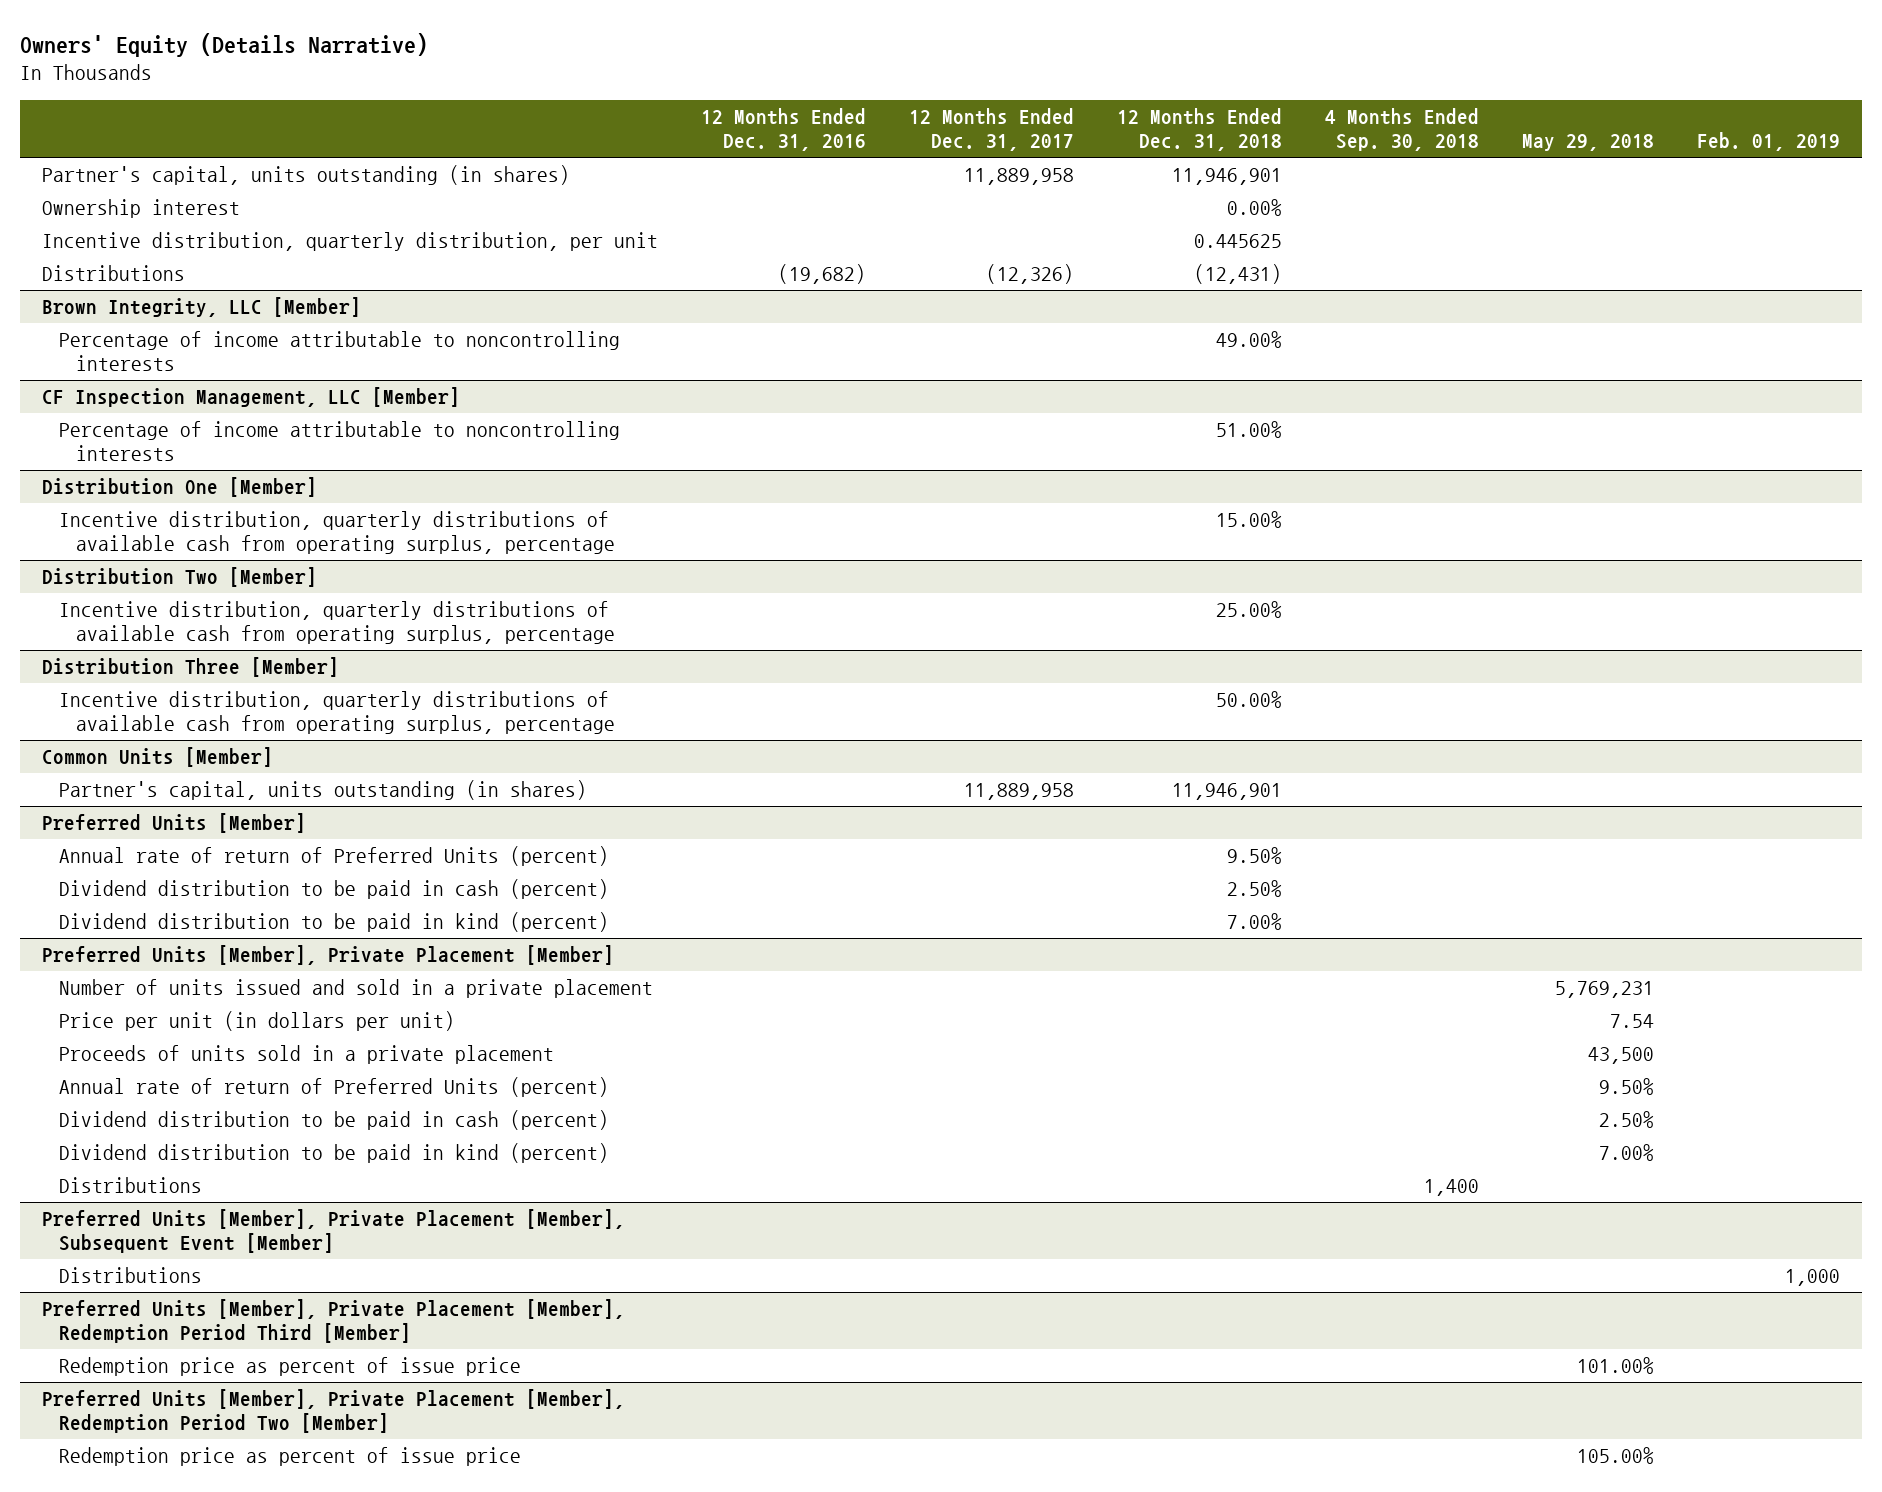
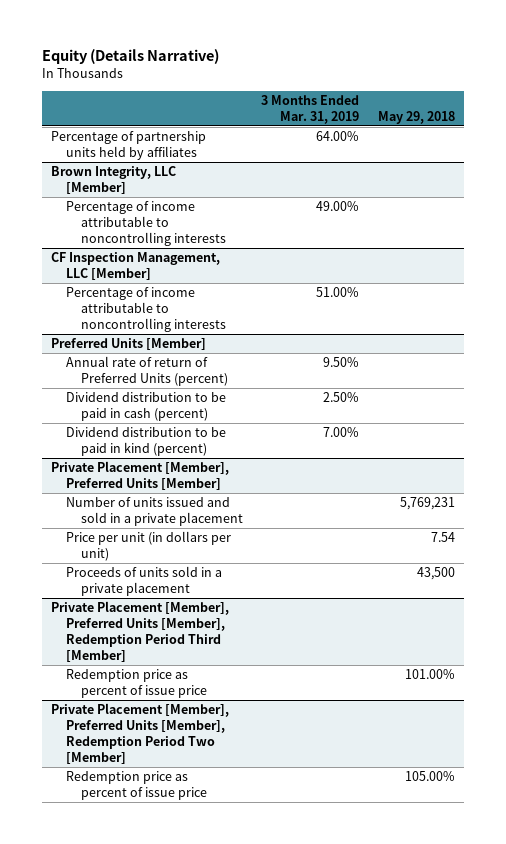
[20,32,429,57] Owners' Equity (Details Narrative) -> [41,49,219,65] Equity (Details Narrative)
[701,107,867,152] 12 Months Ended Dec. 31, 2016 -> none
[909,107,1075,152] 12 Months Ended Dec. 31, 2017 -> none
[1117,107,1283,152] 12 Months Ended Dec. 31, 2018 -> none
[1325,107,1480,152] 4 Months Ended Sep. 30, 2018 -> none
[1697,132,1841,152] Feb. 01, 2019 -> none
none -> [261,95,360,124] 3 Months Ended Mar. 31, 2019
[41,164,570,185] Partner's capital, units outstanding (in shares) -> none
[41,198,240,218] Ownership interest -> none
[41,231,658,251] Incentive distribution, quarterly distribution, per unit -> none
[41,264,185,281] Distributions -> none
none -> [50,131,206,161] Percentage of partnership units held by affiliates
[41,476,317,497] Distribution One [Member] -> none
[58,510,615,555] Incentive distribution, quarterly distributions of available cash from operating surplus, percentage -> none
[41,566,317,587] Distribution Two [Member] -> none
[58,600,615,645] Incentive distribution, quarterly distributions of available cash from operating surplus, percentage -> none
[41,656,339,677] Distribution Three [Member] -> none
[58,690,615,735] Incentive distribution, quarterly distributions of available cash from operating surplus, percentage -> none
[41,746,273,767] Common Units [Member] -> none
[58,779,587,800] Partner's capital, units outstanding (in shares) -> none
[41,944,614,965] Preferred Units [Member], Private Placement [Member] -> [50,461,229,491] Private Placement [Member], Preferred Units [Member]
[58,1076,609,1097] Annual rate of return of Preferred Units (percent) -> none
[58,1109,609,1130] Dividend distribution to be paid in cash (percent) -> none
[58,1142,609,1163] Dividend distribution to be paid in kind (percent) -> none
[58,1176,202,1193] Distributions -> none
[41,1208,625,1254] Preferred Units [Member], Private Placement [Member], Subsequent Event [Member] -> none
[58,1266,202,1283] Distributions -> none
[41,1298,625,1344] Preferred Units [Member], Private Placement [Member], Redemption Period Third [Member] -> [50,601,229,662] Private Placement [Member], Preferred Units [Member], Redemption Period Third [Member]
[41,1388,625,1434] Preferred Units [Member], Private Placement [Member], Redemption Period Two [Member] -> [50,703,229,764] Private Placement [Member], Preferred Units [Member], Redemption Period Two [Member]

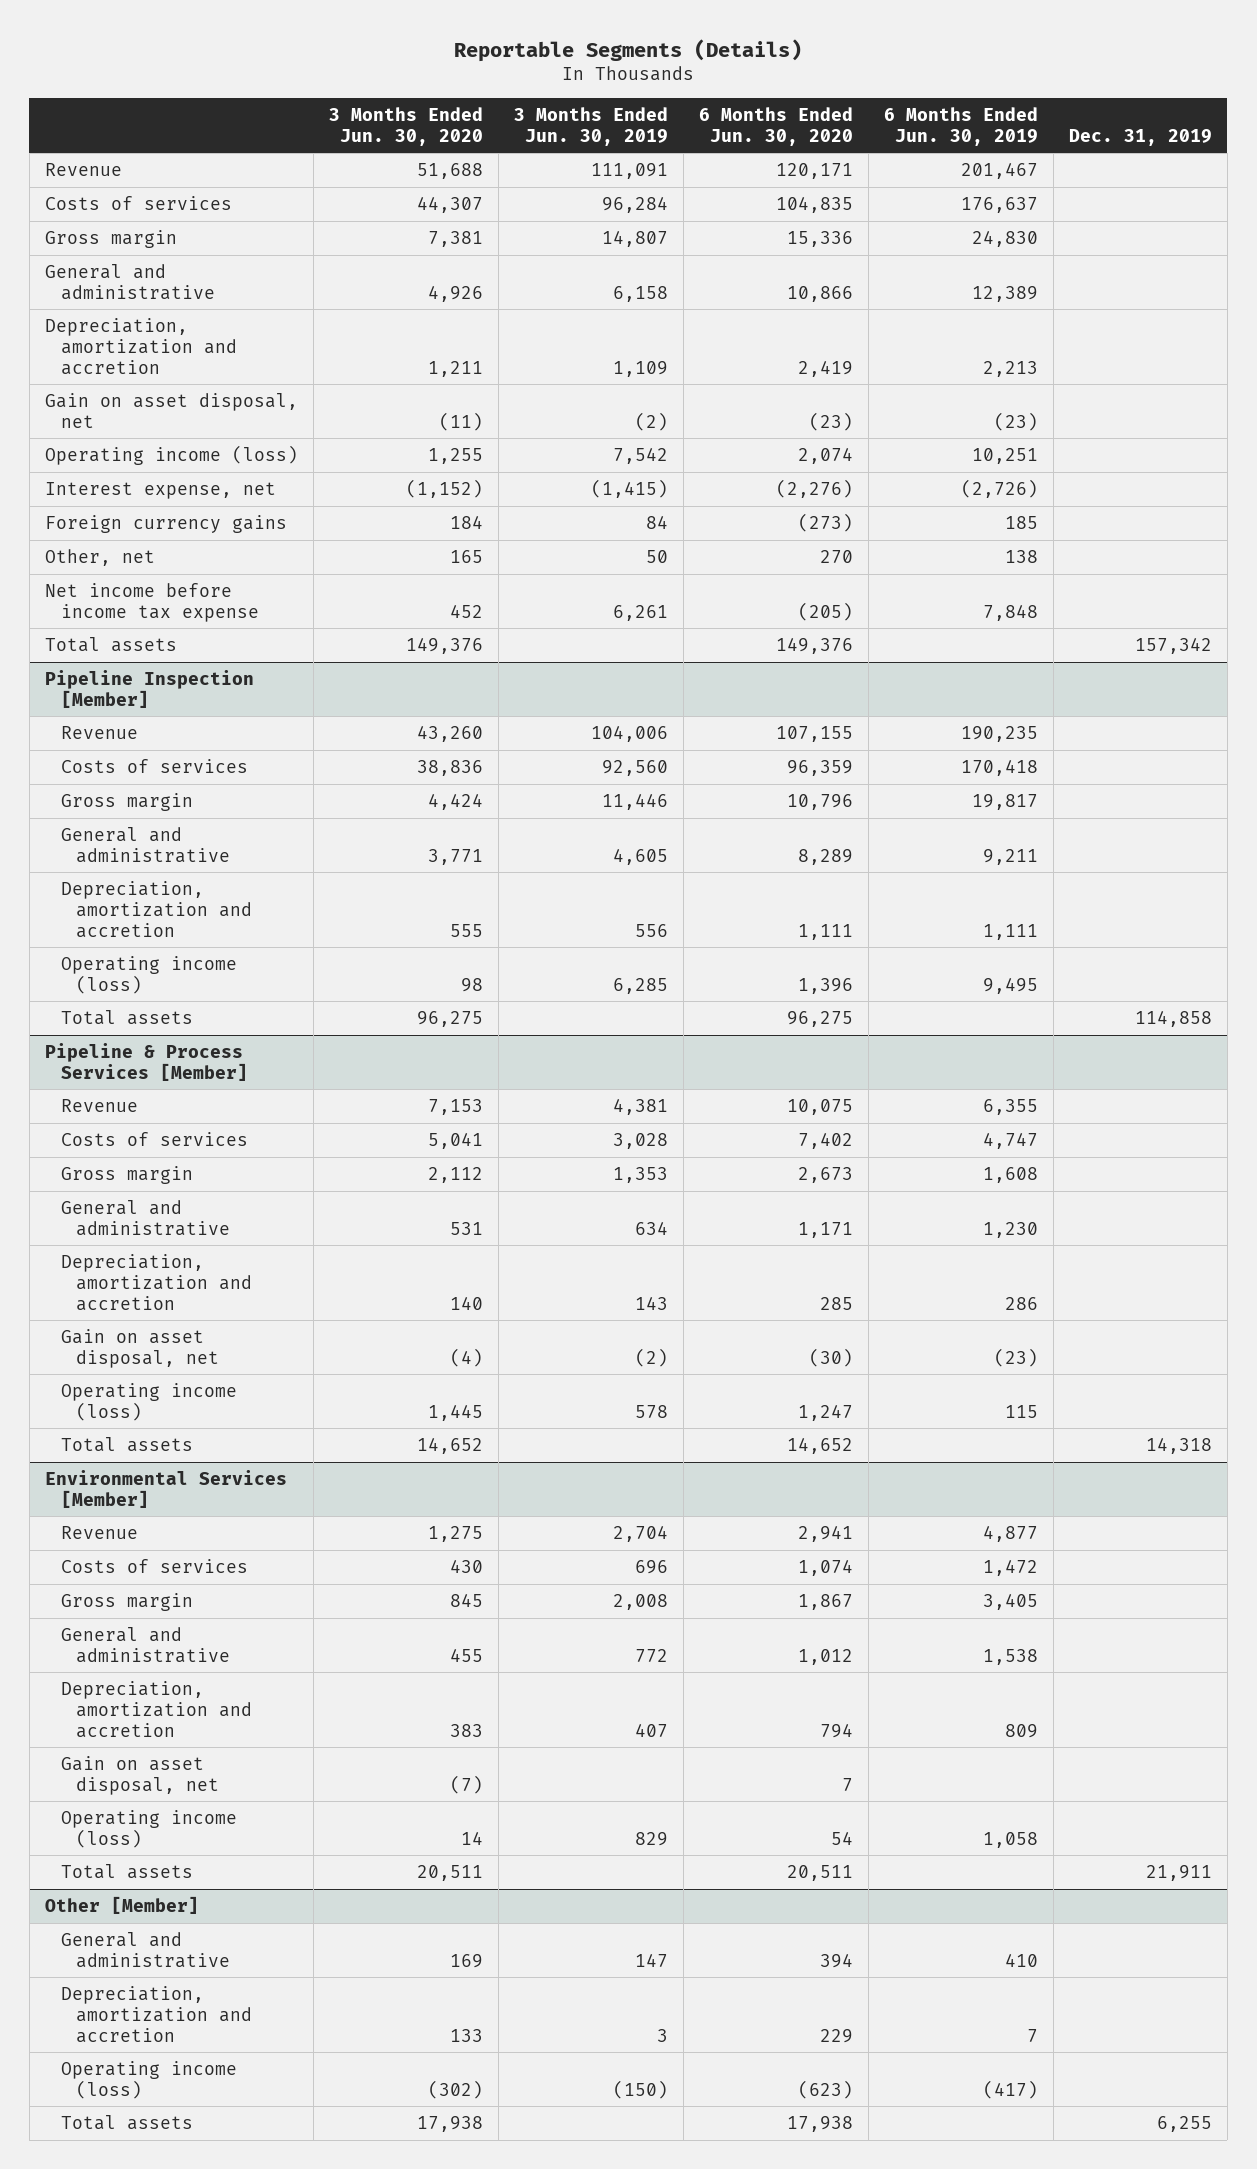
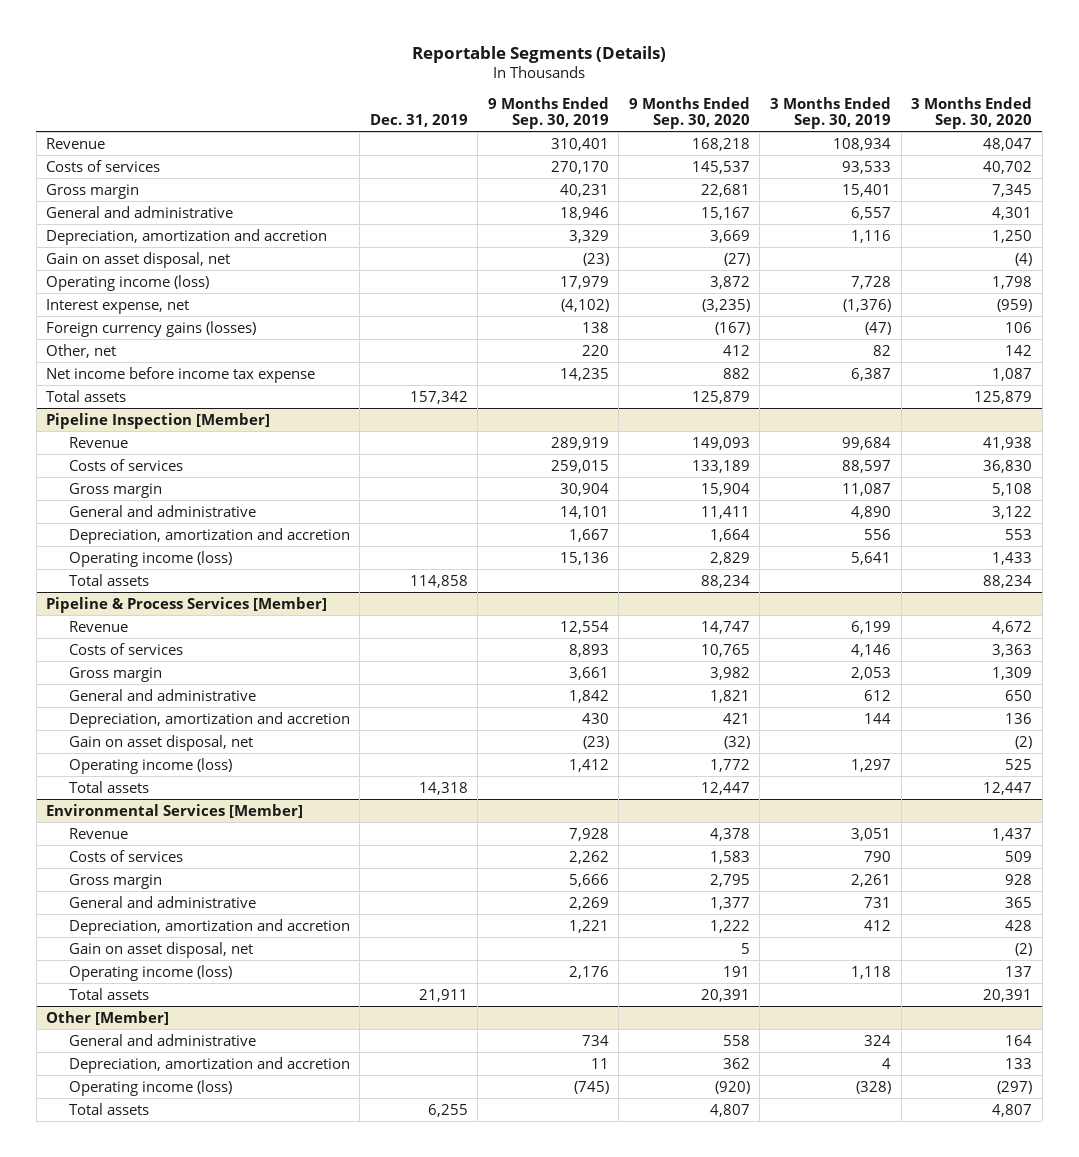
[328,106,483,146] 3 Months Ended Jun. 30, 2020 -> none
[513,106,668,146] 3 Months Ended Jun. 30, 2019 -> none
[698,106,853,146] 6 Months Ended Jun. 30, 2020 -> none
[883,106,1038,146] 6 Months Ended Jun. 30, 2019 -> none
none -> [487,96,609,130] 9 Months Ended Sep. 30, 2019
none -> [628,96,750,130] 9 Months Ended Sep. 30, 2020
none -> [770,96,892,130] 3 Months Ended Sep. 30, 2019
none -> [911,96,1033,130] 3 Months Ended Sep. 30, 2020
[44,514,287,533] Foreign currency gains -> [46,320,257,337] Foreign currency gains (losses)

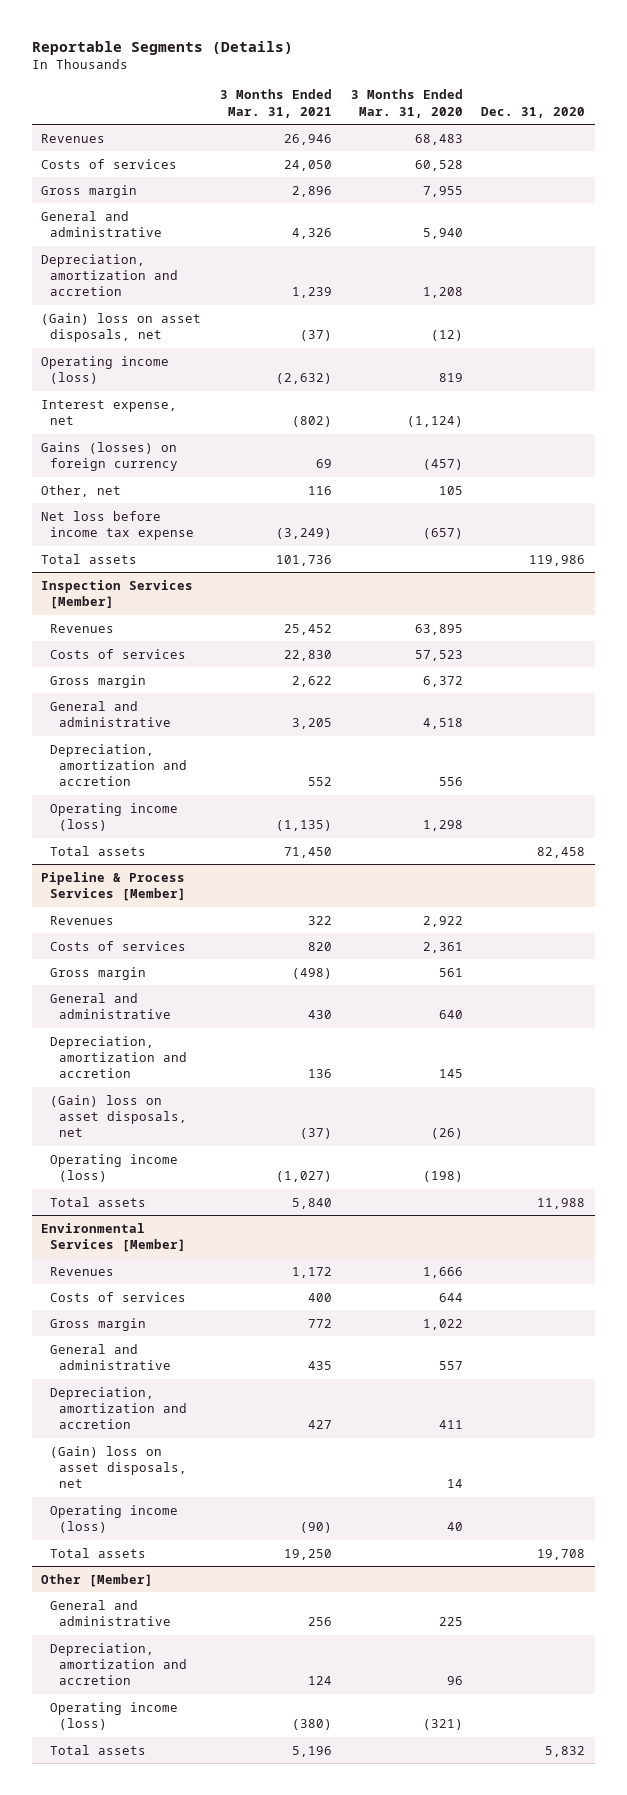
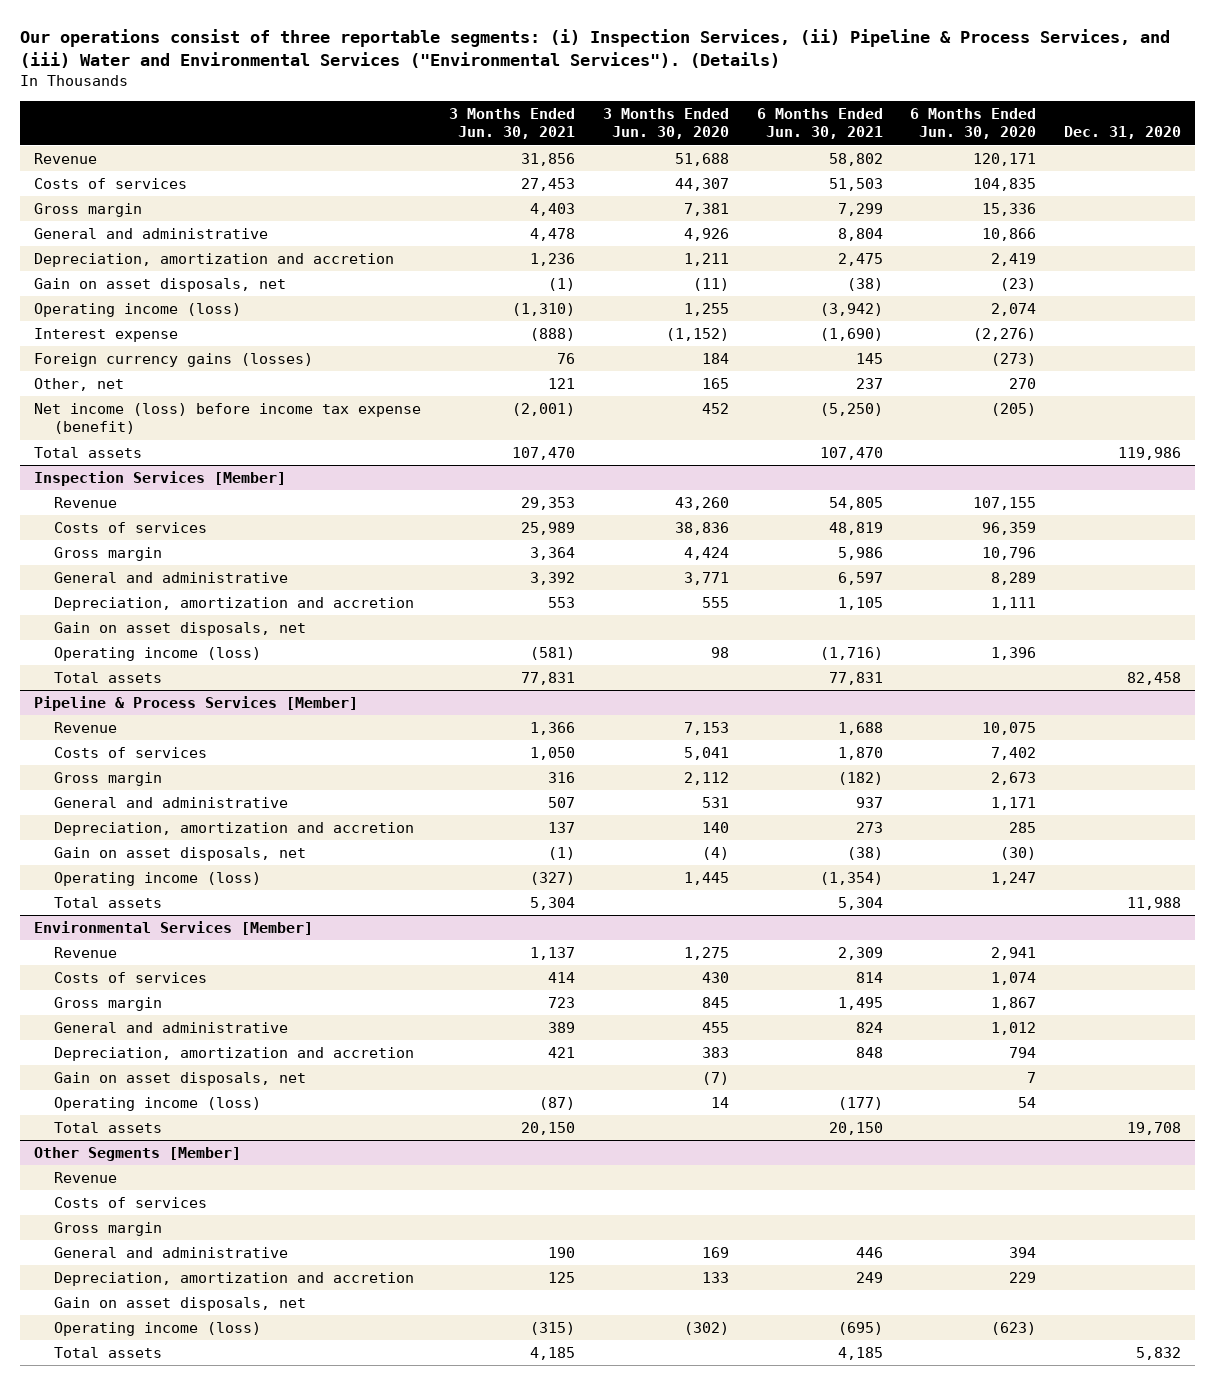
[32,40,294,55] Reportable Segments (Details) -> [20,29,1171,69] Our operations consist of three reportable segments: (i) Inspection Services, (ii) Pipeline & Process Services, and (iii) Water and Environmental Services ("Environmental Services"). (Details)
[220,89,333,118] 3 Months Ended Mar. 31, 2021 -> none
[350,89,463,118] 3 Months Ended Mar. 31, 2020 -> none
none -> [448,107,575,140] 3 Months Ended Jun. 30, 2021
none -> [602,107,729,140] 3 Months Ended Jun. 30, 2020
none -> [756,107,883,140] 6 Months Ended Jun. 30, 2021
none -> [910,107,1037,140] 6 Months Ended Jun. 30, 2020
[41,133,106,143] Revenues -> [34,153,98,165] Revenue
[41,312,202,343] (Gain) loss on asset disposals, net -> [34,278,287,293] Gain on asset disposals, net
[41,399,178,426] Interest expense, net -> [34,328,179,343] Interest expense
[41,441,179,472] Gains (losses) on foreign currency -> [34,353,314,368] Foreign currency gains (losses)
[41,510,195,541] Net loss before income tax expense -> [34,403,422,435] Net income (loss) before income tax expense (benefit)
[50,623,115,633] Revenues -> [54,497,118,509] Revenue
none -> [54,622,307,637] Gain on asset disposals, net
[50,915,115,925] Revenues -> [54,722,118,734] Revenue
[50,1094,188,1138] (Gain) loss on asset disposals, net -> [54,847,307,862] Gain on asset disposals, net
[50,1266,115,1276] Revenues -> [54,947,118,959] Revenue
[50,1445,188,1489] (Gain) loss on asset disposals, net -> [54,1072,307,1087] Gain on asset disposals, net
[41,1573,154,1587] Other [Member] -> [34,1147,242,1162] Other Segments [Member]
none -> [54,1172,118,1184] Revenue
none -> [54,1197,208,1209] Costs of services
none -> [54,1222,163,1237] Gross margin
none -> [54,1297,307,1312] Gain on asset disposals, net

